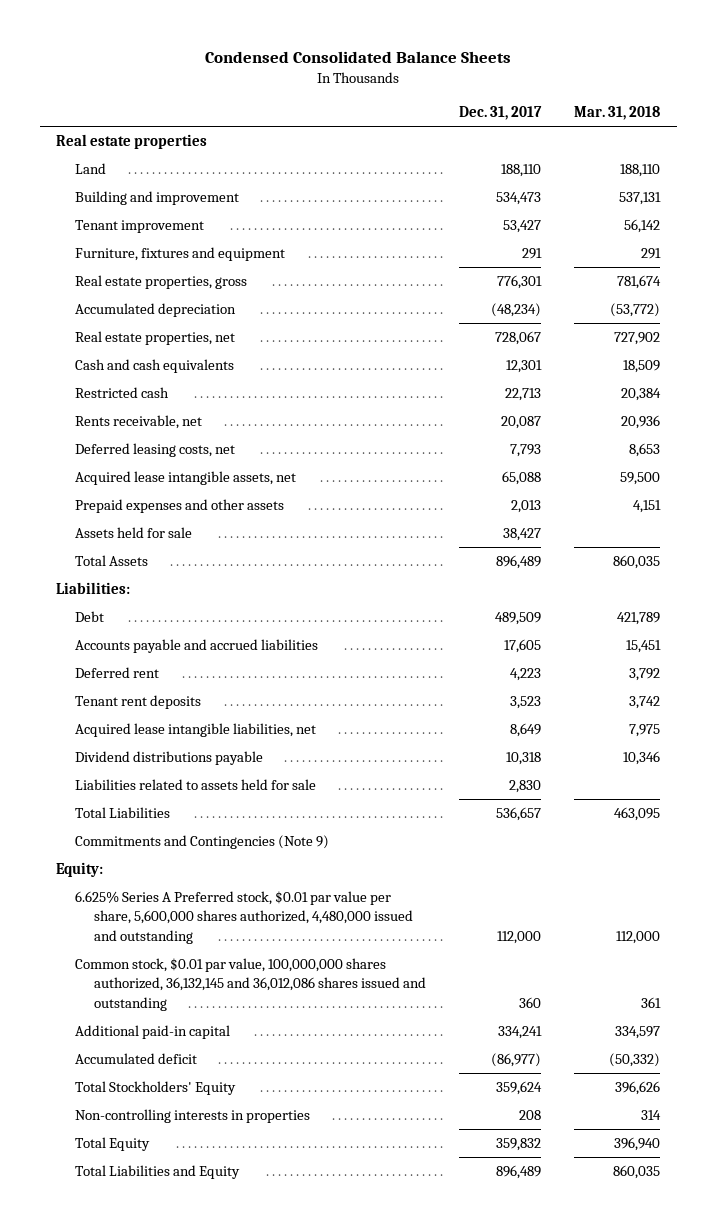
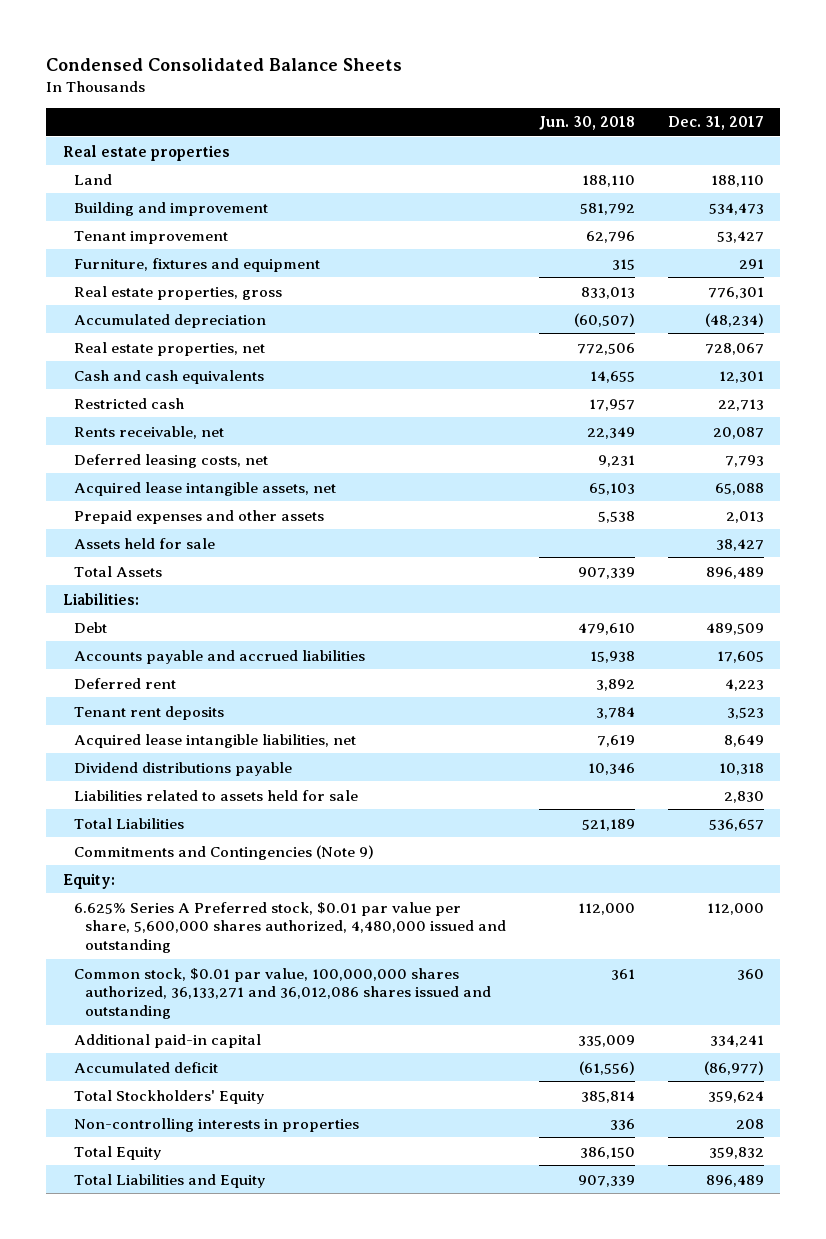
[574,106,661,121] Mar. 31, 2018 -> none
none -> [538,116,635,131] Jun. 30, 2018
[75,958,427,1011] Common stock, $0.01 par value, 100,000,000 shares authorized, 36,132,145 and 36,012,086 shares issued and outstanding -> [73,967,492,1020] Common stock, $0.01 par value, 100,000,000 shares authorized, 36,133,271 and 36,012,086 shares issued and outstanding

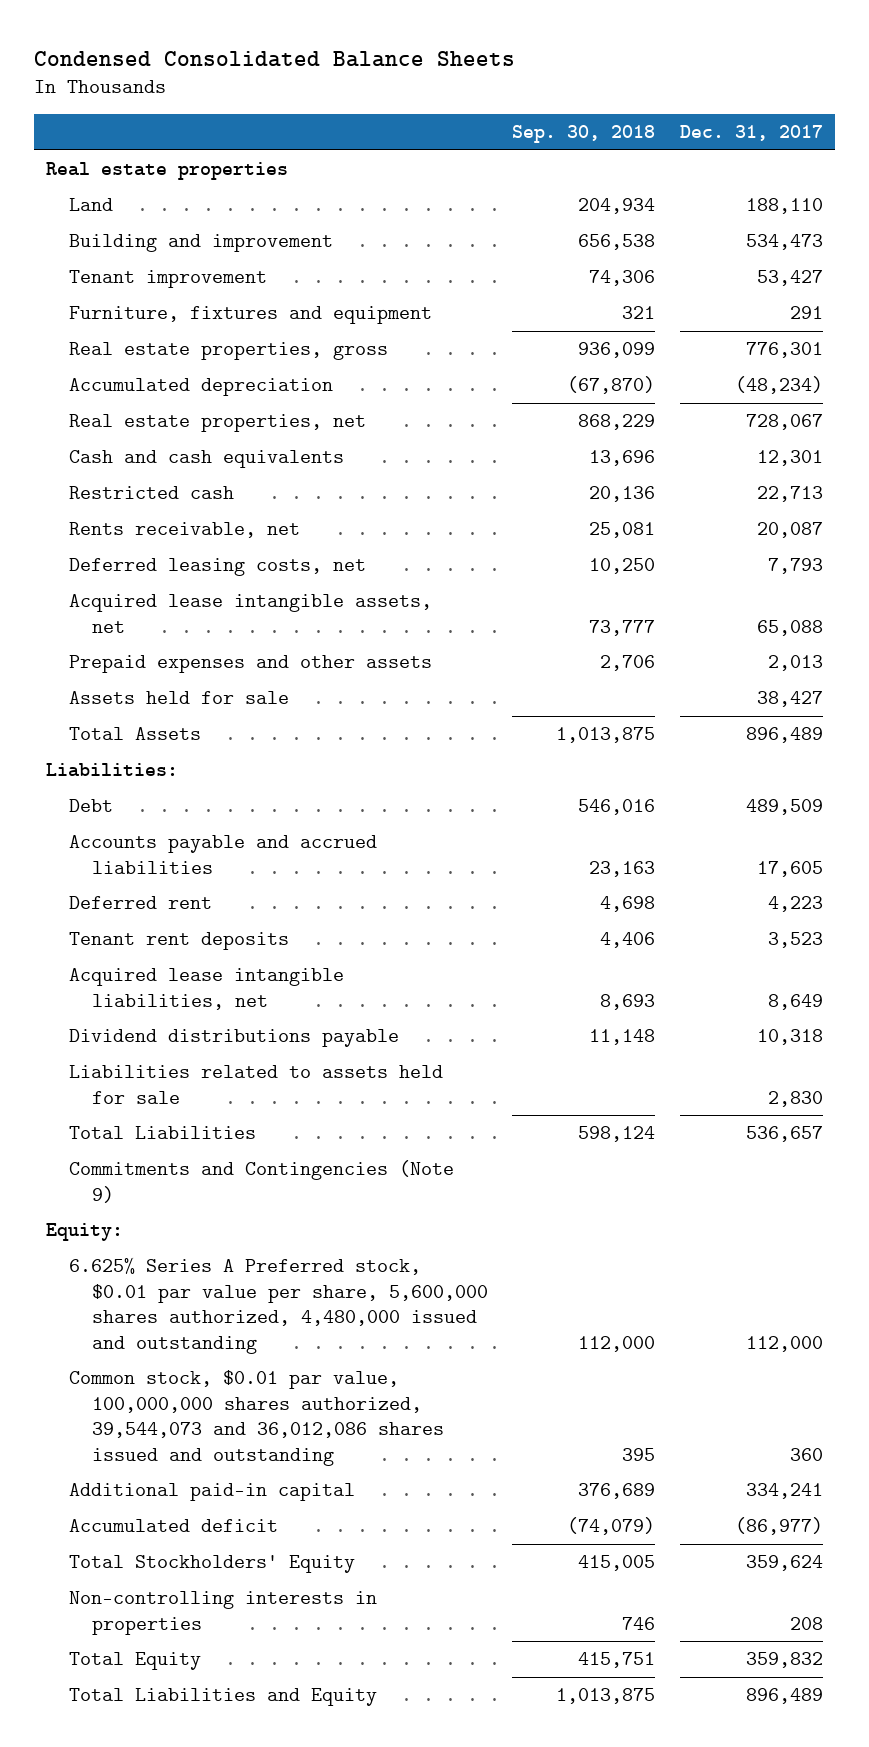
[538,116,635,131] Jun. 30, 2018 -> none
none -> [512,125,656,144] Sep. 30, 2018
[73,967,492,1020] Common stock, $0.01 par value, 100,000,000 shares authorized, 36,133,271 and 36,012,086 shares issued and outstanding -> [68,1370,444,1466] Common stock, $0.01 par value, 100,000,000 shares authorized, 39,544,073 and 36,012,086 shares issued and outstanding

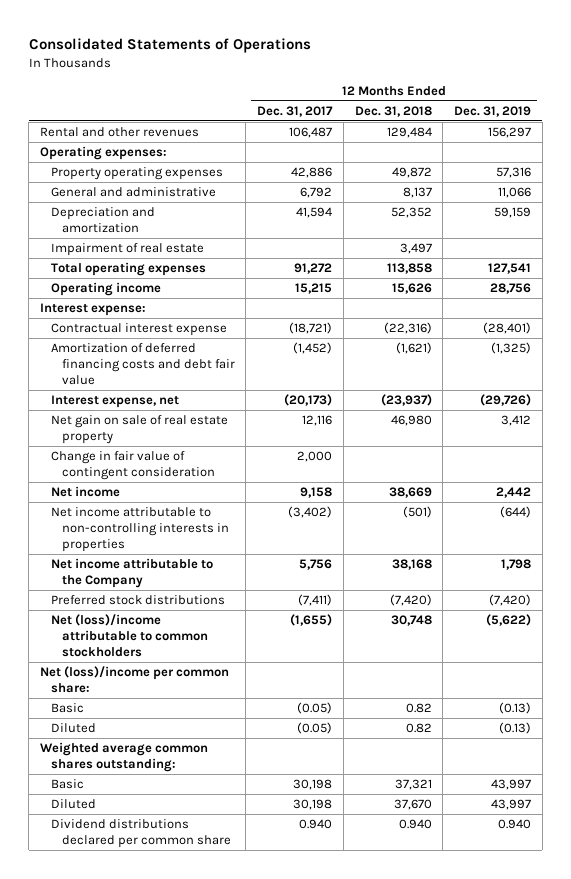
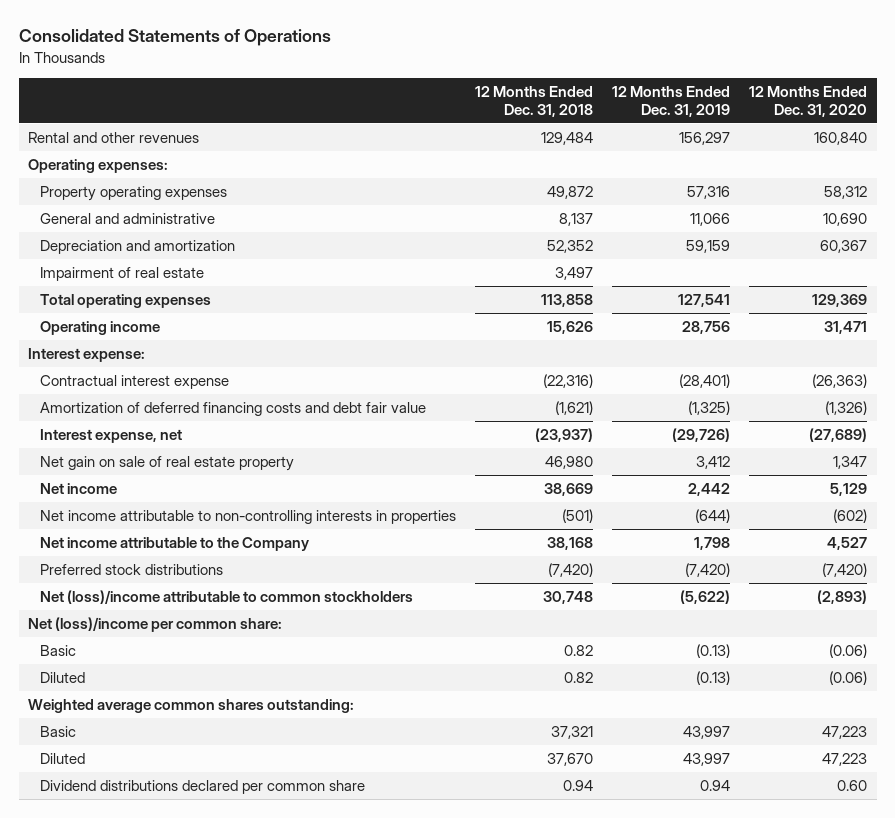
[257,105,334,117] Dec. 31, 2017 -> none
none -> [749,85,868,117] 12 Months Ended Dec. 31, 2020
[50,451,215,481] Change in fair value of contingent consideration -> none
[398,819,432,830] 0.940 -> [563,780,594,792] 0.94
[497,819,531,830] 0.940 -> [700,780,731,792] 0.94

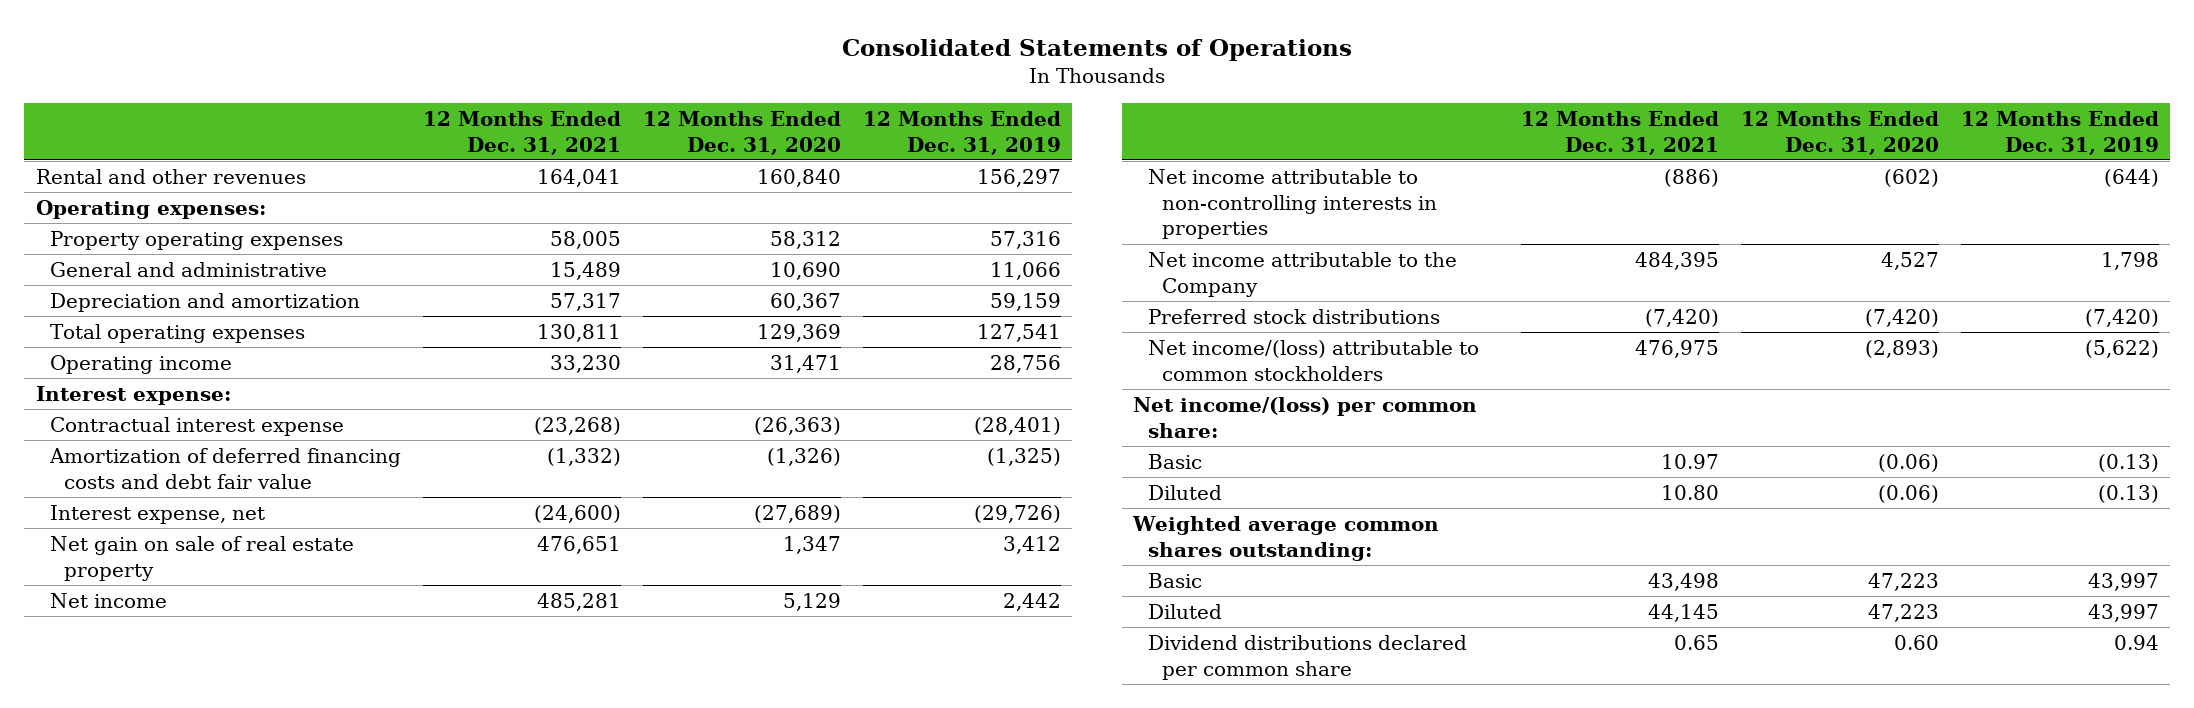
[475,85,594,117] 12 Months Ended Dec. 31, 2018 -> none
none -> [422,111,621,155] 12 Months Ended Dec. 31, 2021
[40,267,205,282] Impairment of real estate -> none
[40,590,414,605] Net (loss)/income attributable to common stockholders -> [1147,339,1479,381] Net income/(loss) attributable to common stockholders
[28,617,283,633] Net (loss)/income per common share: -> [1133,396,1478,438] Net income/(loss) per common share:

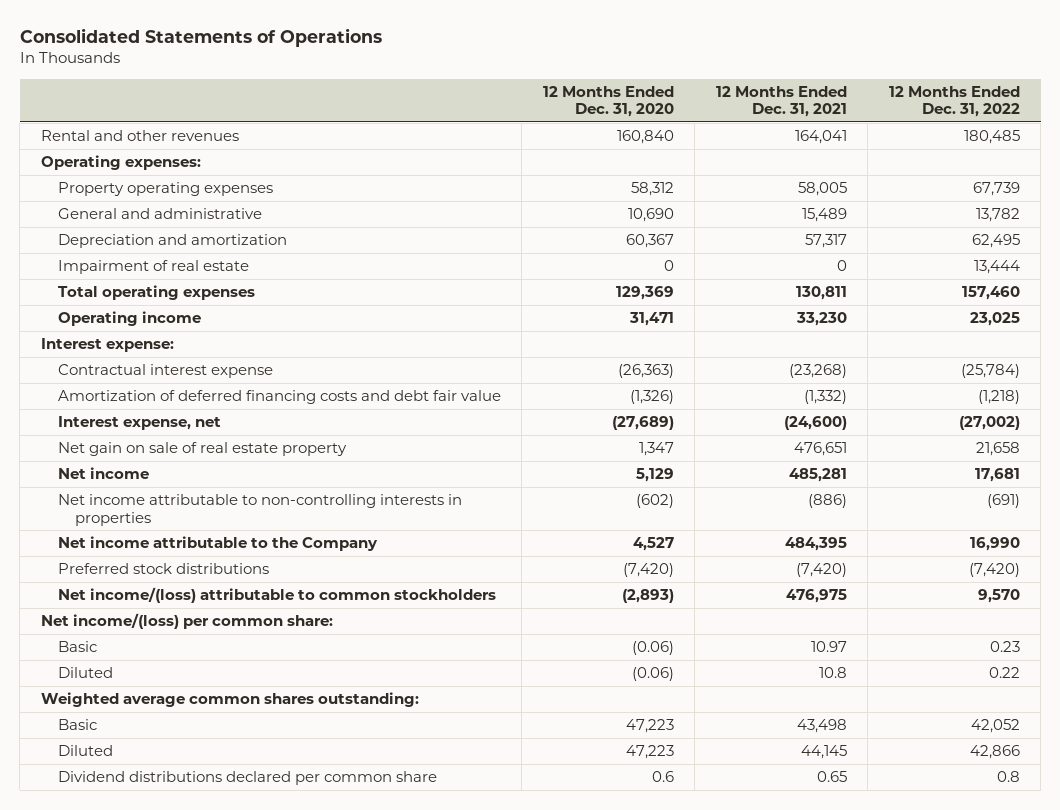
[862,111,1061,155] 12 Months Ended Dec. 31, 2019 -> none
none -> [888,85,1020,118] 12 Months Ended Dec. 31, 2022
none -> [57,260,249,275] Impairment of real estate
[1660,484,1719,500] 10.80 -> [818,667,847,679] 10.8
[1893,634,1939,650] 0.60 -> [651,771,674,783] 0.6

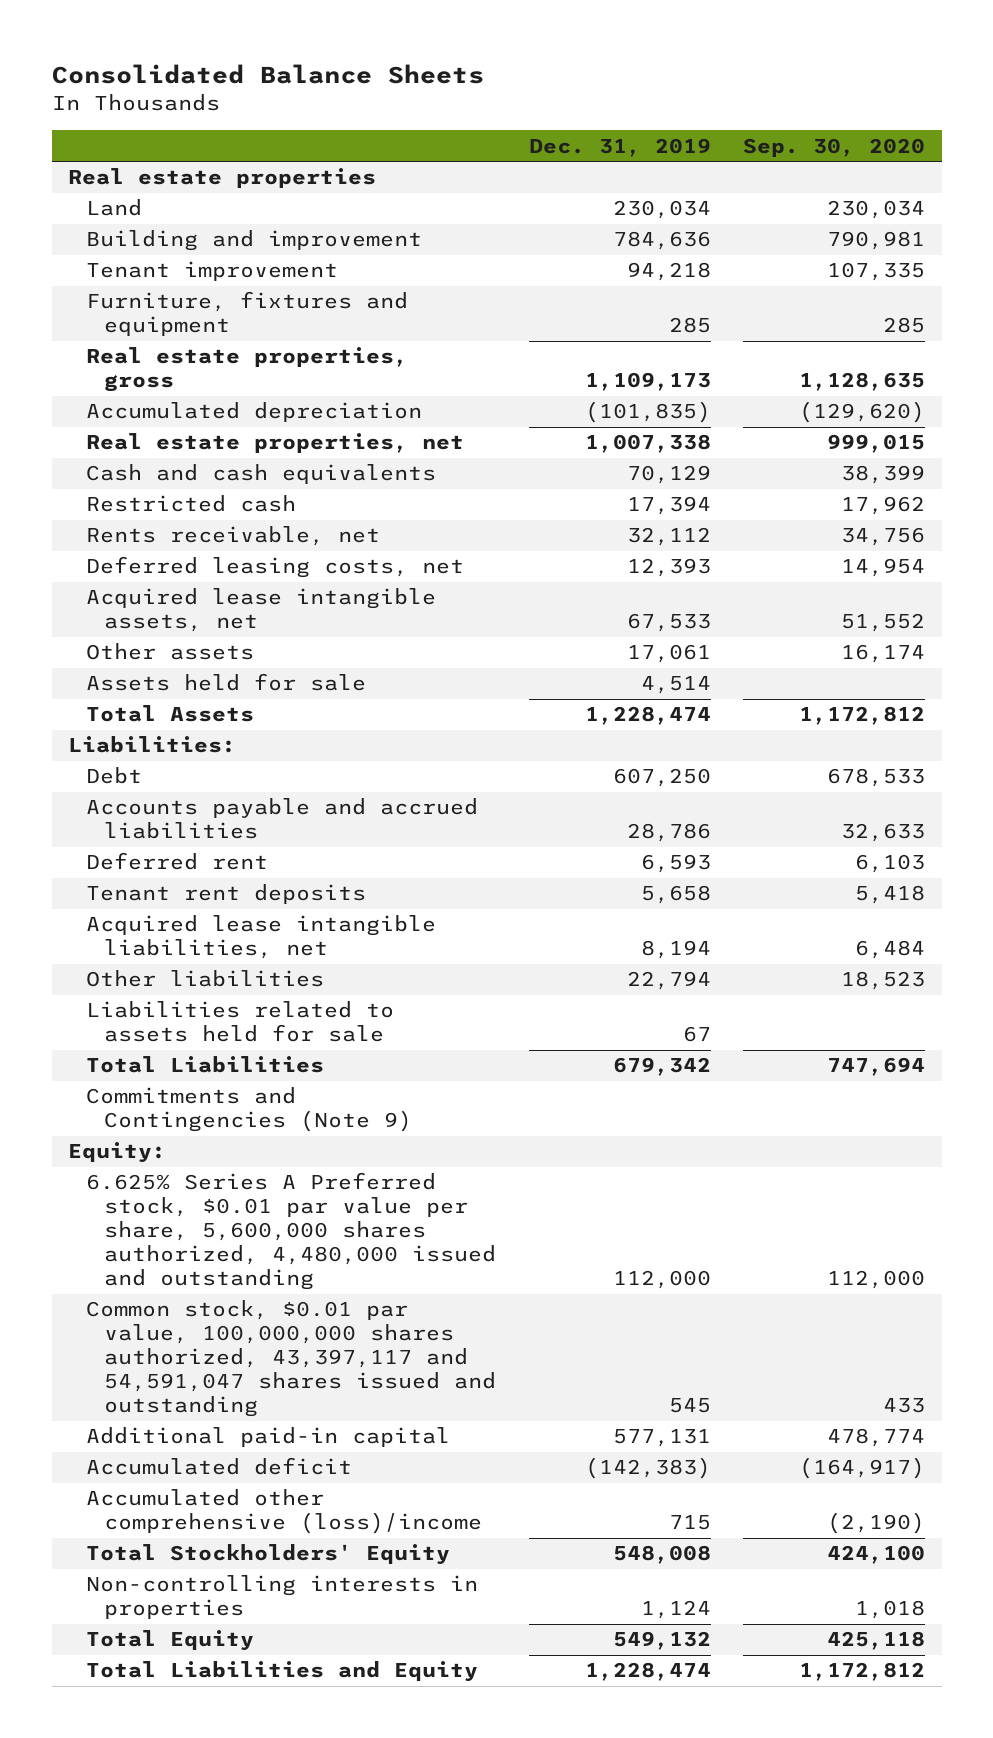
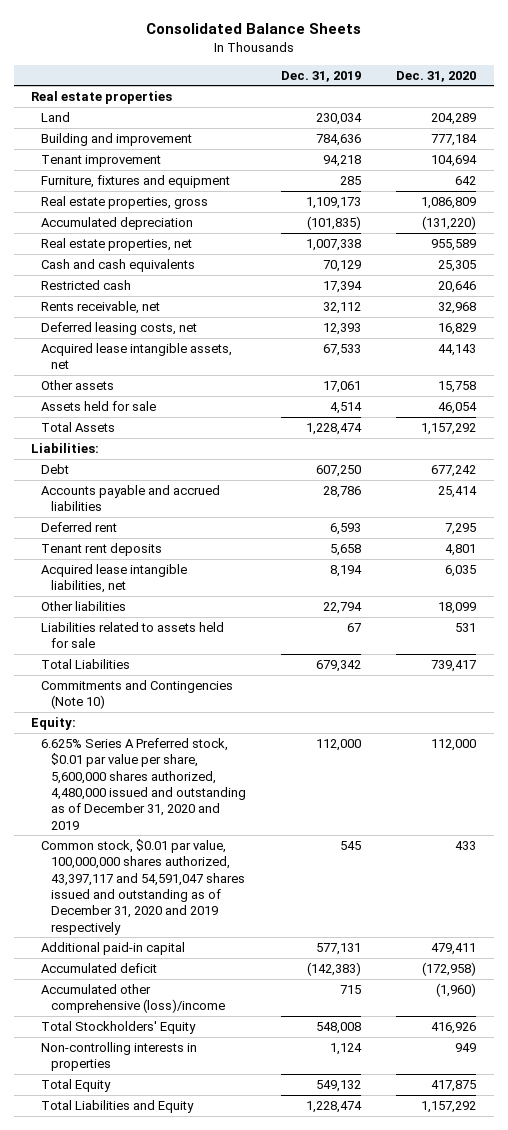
[743,137,926,157] Sep. 30, 2020 -> none
none -> [396,70,477,82] Dec. 31, 2020
[85,1087,413,1133] Commitments and Contingencies (Note 9) -> [41,679,234,710] Commitments and Contingencies (Note 10)
[85,1172,497,1291] 6.625% Series A Preferred stock, $0.01 par value per share, 5,600,000 shares authorized, 4,480,000 issued and outstanding -> [41,737,246,830] 6.625% Series A Preferred stock, $0.01 par value per share, 5,600,000 shares authorized, 4,480,000 issued and outstanding as of December 31, 2020 and 2019
[85,1300,497,1418] Common stock, $0.01 par value, 100,000,000 shares authorized, 43,397,117 and 54,591,047 shares issued and outstanding -> [41,838,245,935] Common stock, $0.01 par value, 100,000,000 shares authorized, 43,397,117 and 54,591,047 shares issued and outstanding as of December 31, 2020 and 2019 respectively

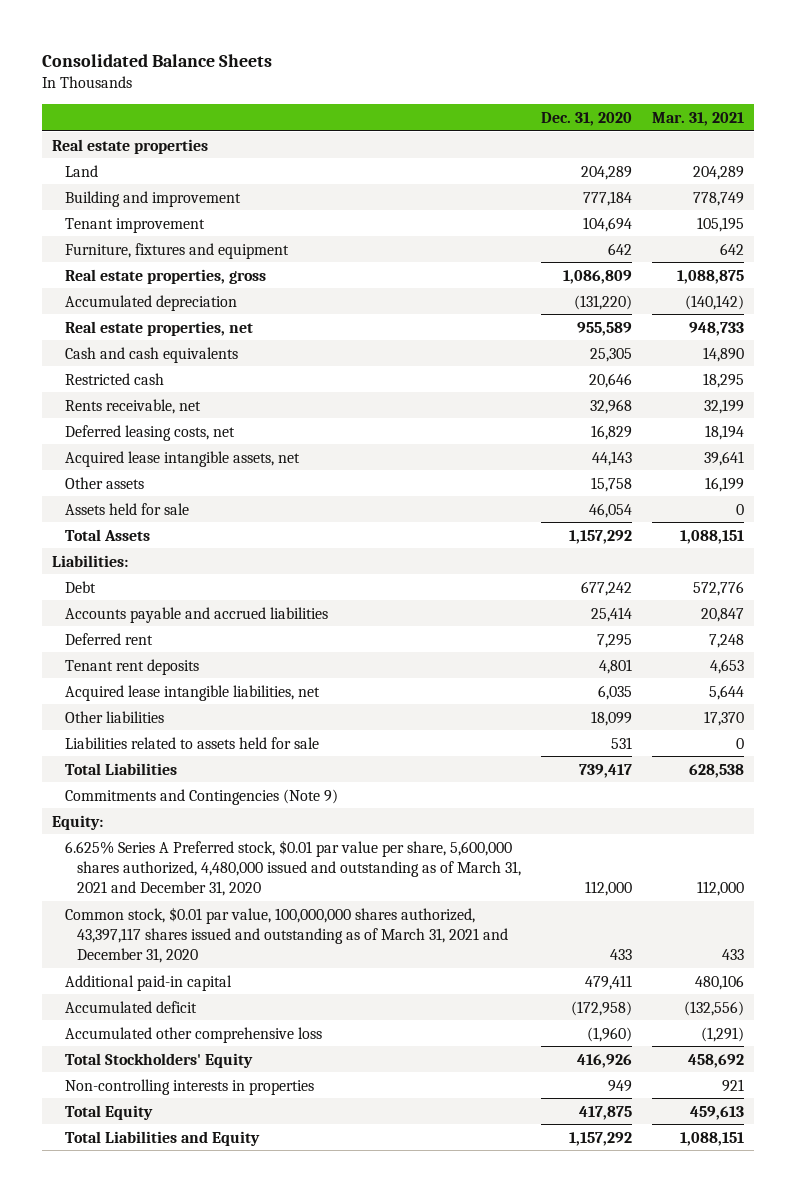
[281,70,362,82] Dec. 31, 2019 -> none
none -> [652,111,745,126] Mar. 31, 2021
[41,679,234,710] Commitments and Contingencies (Note 10) -> [64,788,338,805] Commitments and Contingencies (Note 9)
[41,737,246,830] 6.625% Series A Preferred stock, $0.01 par value per share, 5,600,000 shares authorized, 4,480,000 issued and outstanding as of December 31, 2020 and 2019 -> [64,839,522,897] 6.625% Series A Preferred stock, $0.01 par value per share, 5,600,000 shares authorized, 4,480,000 issued and outstanding as of March 31, 2021 and December 31, 2020
[41,838,245,935] Common stock, $0.01 par value, 100,000,000 shares authorized, 43,397,117 and 54,591,047 shares issued and outstanding as of December 31, 2020 and 2019 respectively -> [64,906,509,964] Common stock, $0.01 par value, 100,000,000 shares authorized, 43,397,117 shares issued and outstanding as of March 31, 2021 and December 31, 2020
[41,983,225,1014] Accumulated other comprehensive (loss)/income -> [64,1026,322,1043] Accumulated other comprehensive loss

